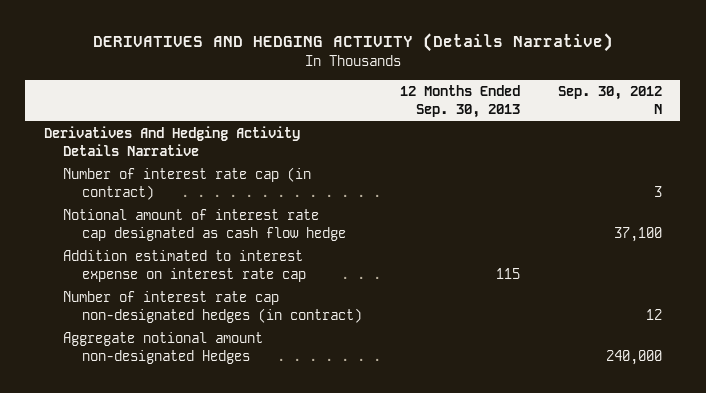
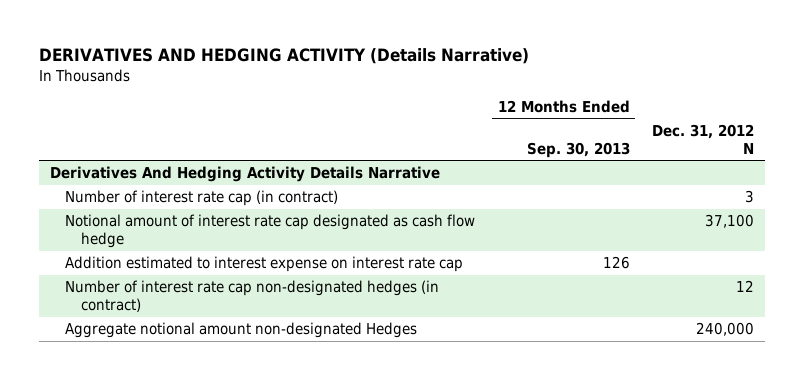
[557,86,662,115] Sep. 30, 2012 N -> none
none -> [651,124,754,154] Dec. 31, 2012 N
[495,268,520,280] 115 -> [602,256,630,270] 126

